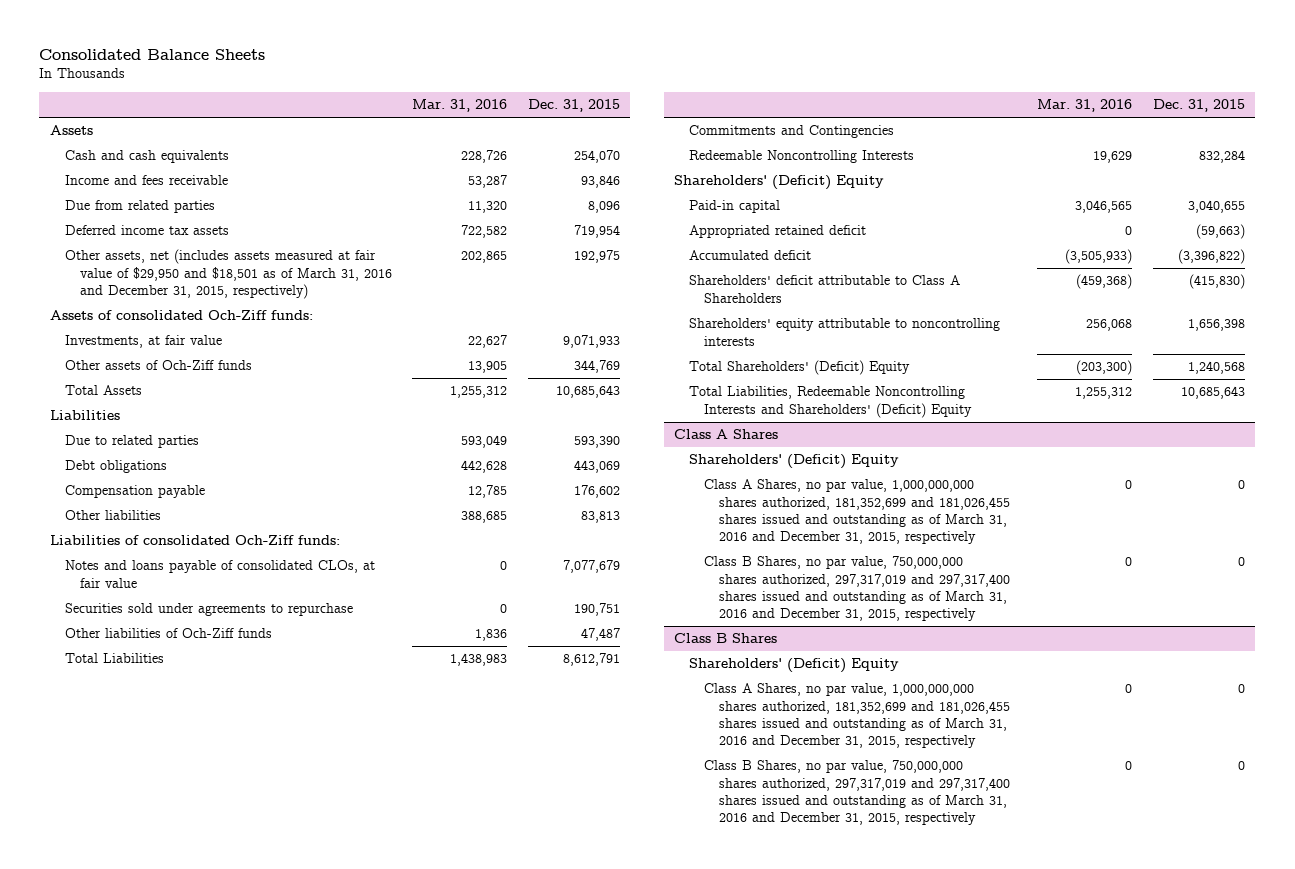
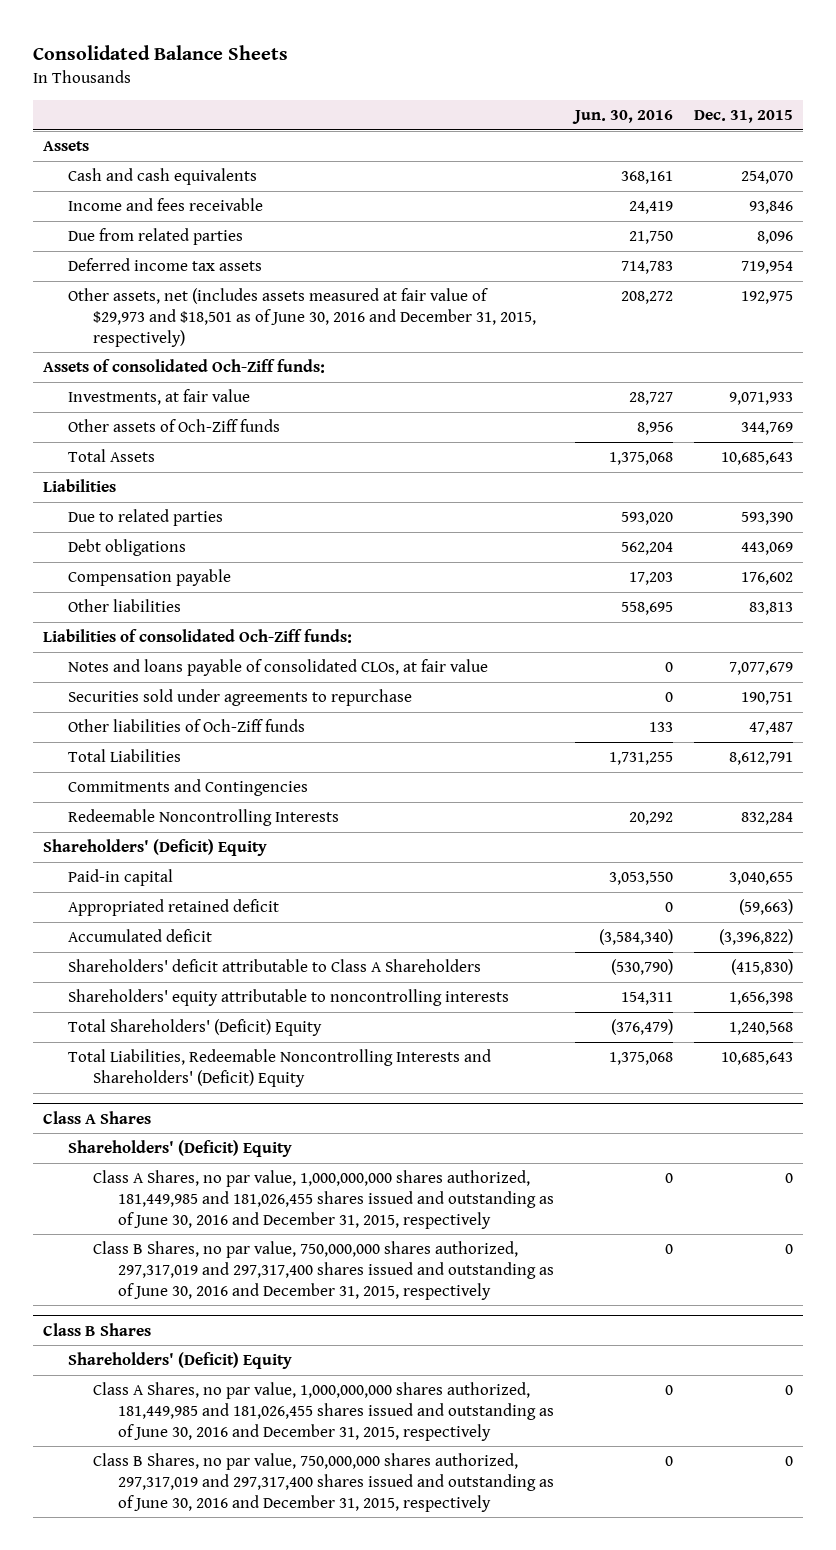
[412,99,508,113] Mar. 31, 2016 -> none
none -> [572,110,674,125] Jun. 30, 2016
[64,249,392,300] Other assets, net (includes assets measured at fair value of $29,950 and $18,501 as of March 31, 2016 and December 31, 2015, respectively) -> [68,288,537,347] Other assets, net (includes assets measured at fair value of $29,973 and $18,501 as of June 30, 2016 and December 31, 2015, respectively)
[704,479,1011,545] Class A Shares, no par value, 1,000,000,000 shares authorized, 181,352,699 and 181,026,455 shares issued and outstanding as of March 31, 2016 and December 31, 2015, respectively -> [93,1170,555,1229] Class A Shares, no par value, 1,000,000,000 shares authorized, 181,449,985 and 181,026,455 shares issued and outstanding as of June 30, 2016 and December 31, 2015, respectively
[704,556,1011,622] Class B Shares, no par value, 750,000,000 shares authorized, 297,317,019 and 297,317,400 shares issued and outstanding as of March 31, 2016 and December 31, 2015, respectively -> [93,1241,555,1300] Class B Shares, no par value, 750,000,000 shares authorized, 297,317,019 and 297,317,400 shares issued and outstanding as of June 30, 2016 and December 31, 2015, respectively
[704,683,1011,749] Class A Shares, no par value, 1,000,000,000 shares authorized, 181,352,699 and 181,026,455 shares issued and outstanding as of March 31, 2016 and December 31, 2015, respectively -> [93,1382,555,1441] Class A Shares, no par value, 1,000,000,000 shares authorized, 181,449,985 and 181,026,455 shares issued and outstanding as of June 30, 2016 and December 31, 2015, respectively
[704,760,1011,826] Class B Shares, no par value, 750,000,000 shares authorized, 297,317,019 and 297,317,400 shares issued and outstanding as of March 31, 2016 and December 31, 2015, respectively -> [93,1453,555,1512] Class B Shares, no par value, 750,000,000 shares authorized, 297,317,019 and 297,317,400 shares issued and outstanding as of June 30, 2016 and December 31, 2015, respectively

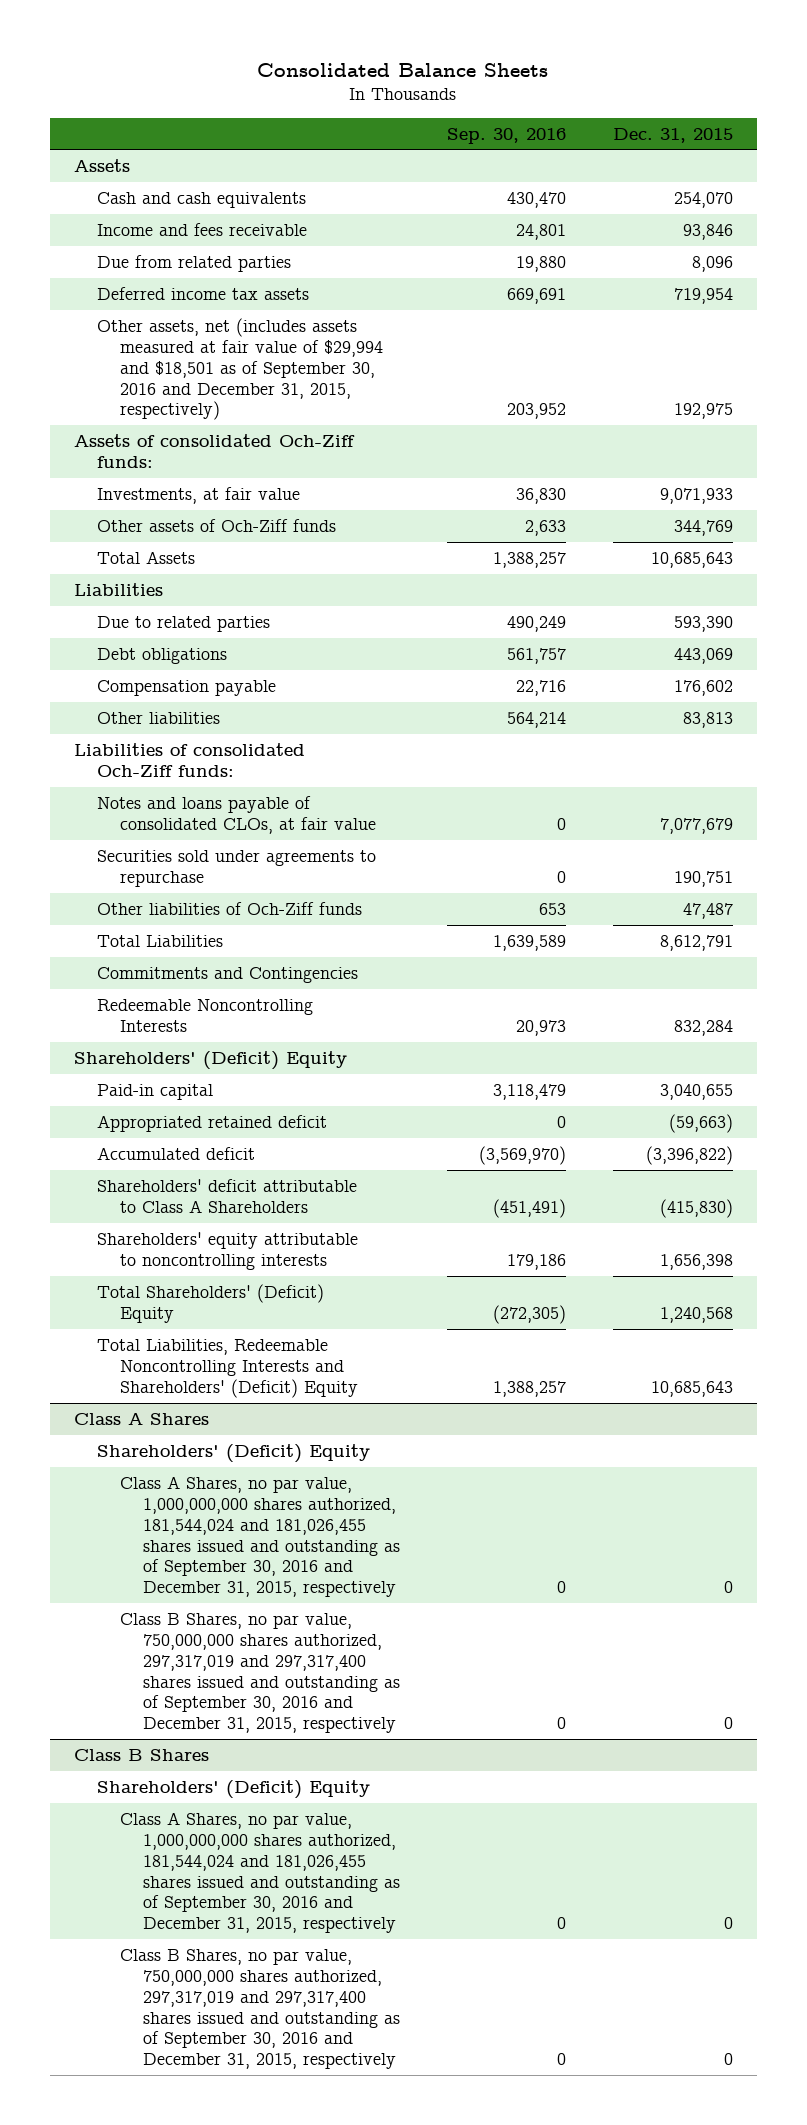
[572,110,674,125] Jun. 30, 2016 -> none
none -> [446,127,566,144] Sep. 30, 2016
[68,288,537,347] Other assets, net (includes assets measured at fair value of $29,973 and $18,501 as of June 30, 2016 and December 31, 2015, respectively) -> [96,317,383,421] Other assets, net (includes assets measured at fair value of $29,994 and $18,501 as of September 30, 2016 and December 31, 2015, respectively)
[93,1170,555,1229] Class A Shares, no par value, 1,000,000,000 shares authorized, 181,449,985 and 181,026,455 shares issued and outstanding as of June 30, 2016 and December 31, 2015, respectively -> [119,1475,400,1598] Class A Shares, no par value, 1,000,000,000 shares authorized, 181,544,024 and 181,026,455 shares issued and outstanding as of September 30, 2016 and December 31, 2015, respectively
[93,1241,555,1300] Class B Shares, no par value, 750,000,000 shares authorized, 297,317,019 and 297,317,400 shares issued and outstanding as of June 30, 2016 and December 31, 2015, respectively -> [119,1612,400,1734] Class B Shares, no par value, 750,000,000 shares authorized, 297,317,019 and 297,317,400 shares issued and outstanding as of September 30, 2016 and December 31, 2015, respectively
[93,1382,555,1441] Class A Shares, no par value, 1,000,000,000 shares authorized, 181,449,985 and 181,026,455 shares issued and outstanding as of June 30, 2016 and December 31, 2015, respectively -> [119,1811,400,1934] Class A Shares, no par value, 1,000,000,000 shares authorized, 181,544,024 and 181,026,455 shares issued and outstanding as of September 30, 2016 and December 31, 2015, respectively
[93,1453,555,1512] Class B Shares, no par value, 750,000,000 shares authorized, 297,317,019 and 297,317,400 shares issued and outstanding as of June 30, 2016 and December 31, 2015, respectively -> [119,1948,400,2070] Class B Shares, no par value, 750,000,000 shares authorized, 297,317,019 and 297,317,400 shares issued and outstanding as of September 30, 2016 and December 31, 2015, respectively

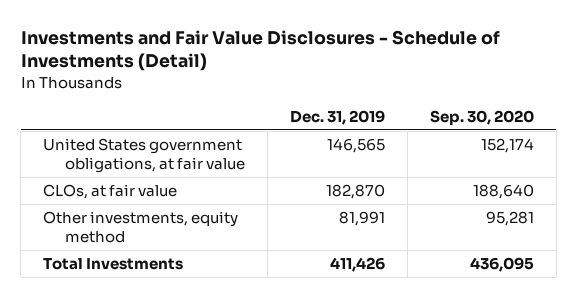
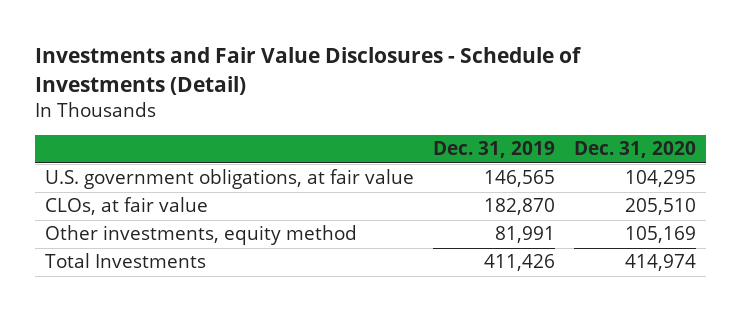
[429,109,534,125] Sep. 30, 2020 -> none
none -> [573,141,696,159] Dec. 31, 2020
[42,137,246,174] United States government obligations, at fair value -> [44,169,414,190] U.S. government obligations, at fair value

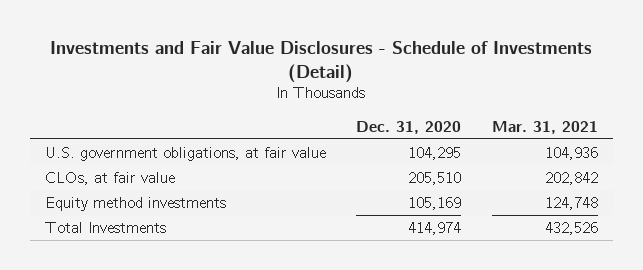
[432,141,555,159] Dec. 31, 2019 -> none
none -> [491,120,598,134] Mar. 31, 2021
[44,225,357,246] Other investments, equity method -> [44,196,226,211] Equity method investments

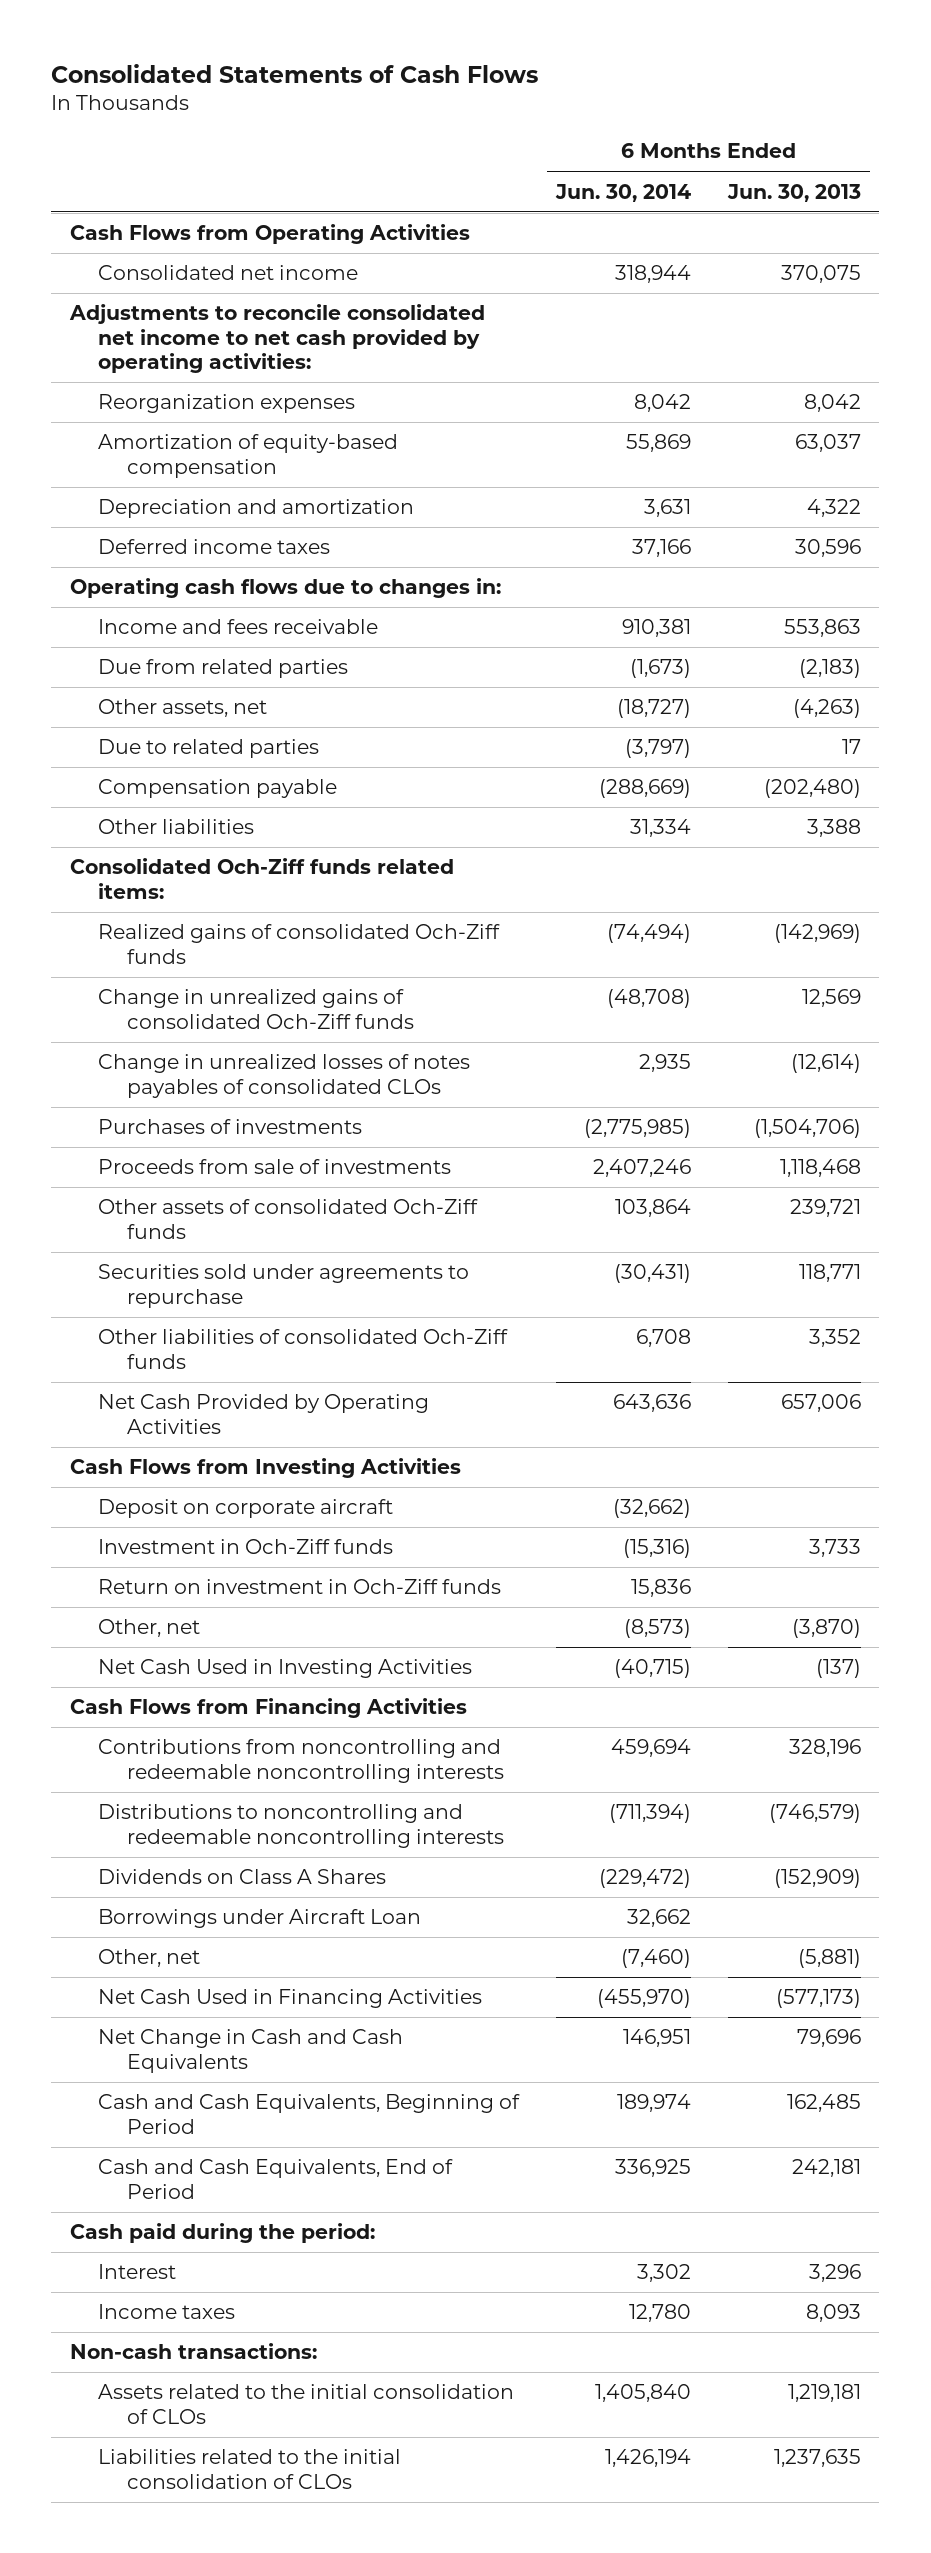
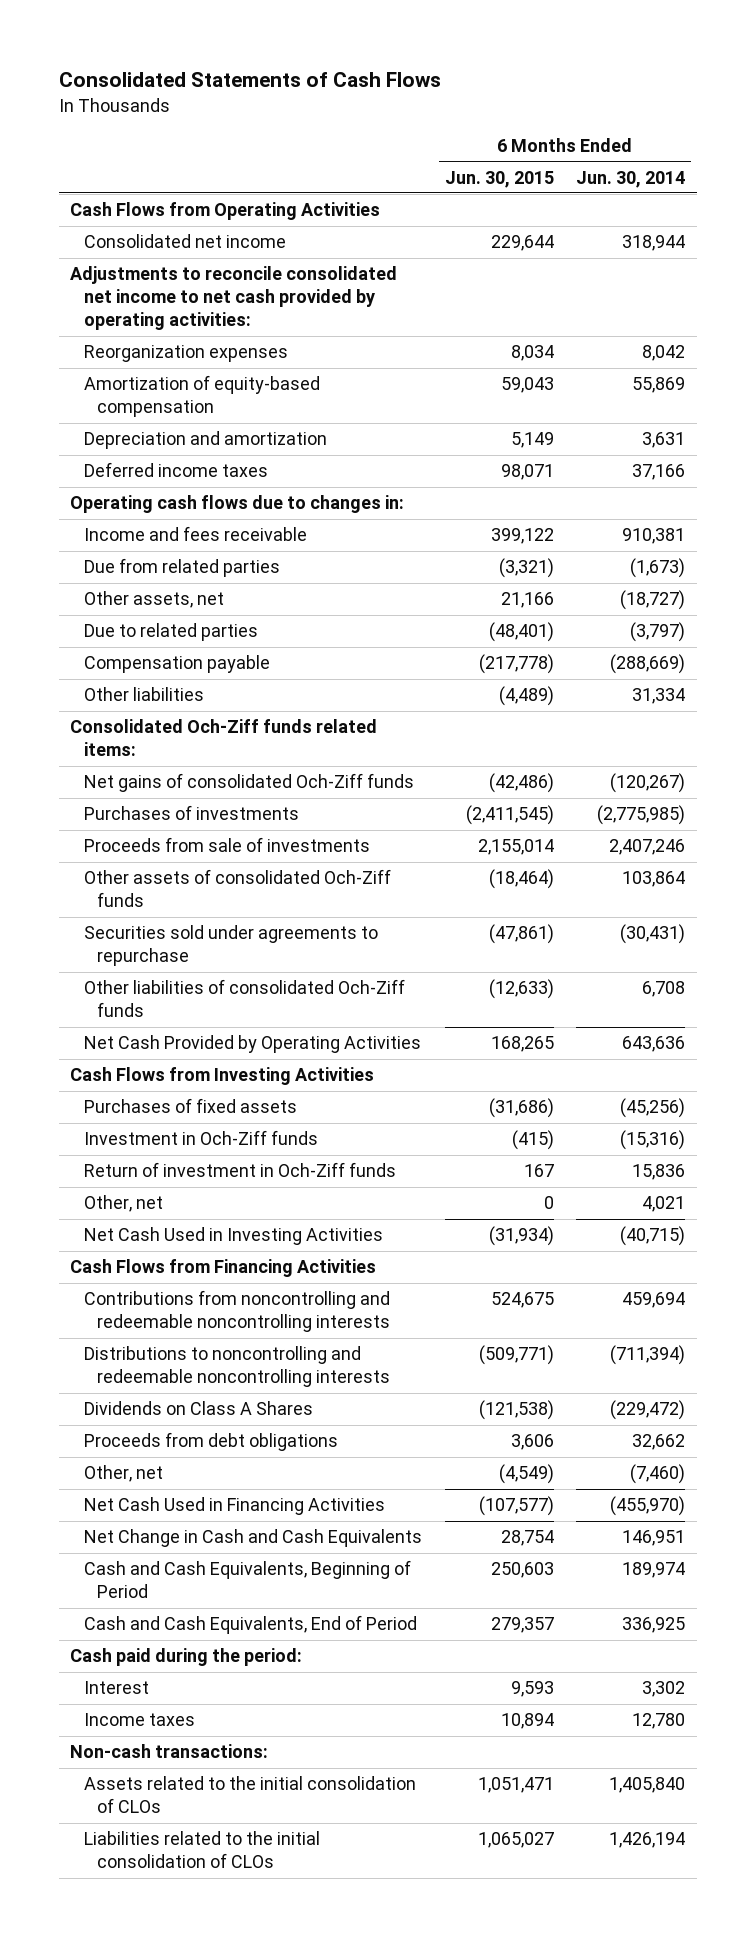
[727,183,862,202] Jun. 30, 2013 -> none
none -> [444,170,554,188] Jun. 30, 2015
[98,989,415,1029] Change in unrealized gains of consolidated Och-Ziff funds -> none
[98,1054,471,1098] Change in unrealized losses of notes payables of consolidated CLOs -> none
[98,924,501,964] Realized gains of consolidated Och-Ziff funds -> [83,773,414,793] Net gains of consolidated Och-Ziff funds
[607,924,692,944] (74,494) -> [610,773,686,794] (120,267)
[98,1499,394,1519] Deposit on corporate aircraft -> none
none -> [83,1098,297,1114] Purchases of fixed assets
[98,1579,502,1595] Return on investment in Och-Ziff funds -> [83,1162,396,1178] Return of investment in Och-Ziff funds
[624,1619,692,1639] (8,573) -> [642,1196,686,1213] 4,021
[98,1909,422,1929] Borrowings under Aircraft Loan -> [83,1432,338,1452] Proceeds from debt obligations

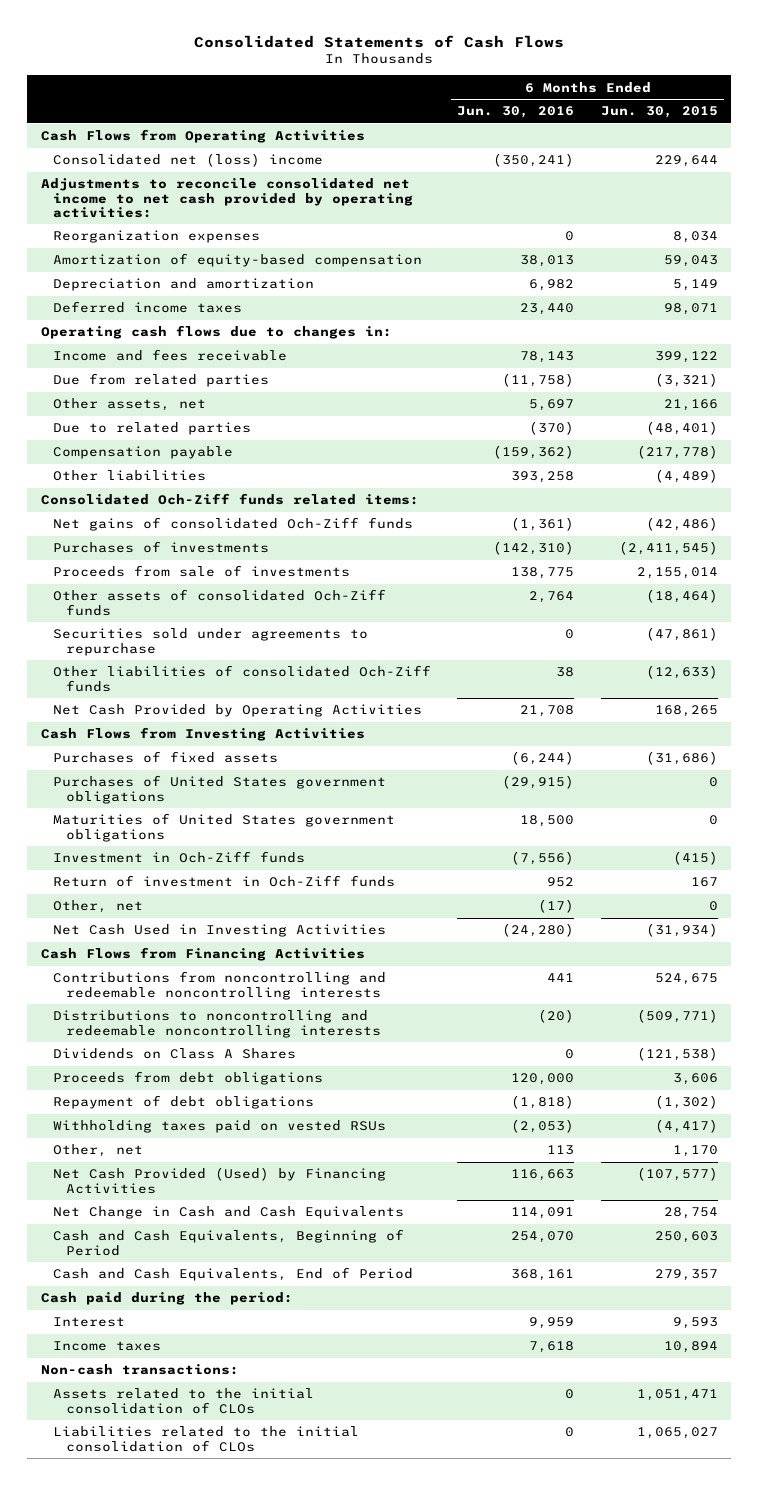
[576,170,686,188] Jun. 30, 2014 -> none
none -> [457,106,575,119] Jun. 30, 2016
[83,234,286,249] Consolidated net income -> [53,153,324,168] Consolidated net (loss) income
none -> [53,775,387,804] Purchases of United States government obligations
none -> [53,813,396,842] Maturities of United States government obligations
none -> [53,1095,315,1110] Repayment of debt obligations
none -> [53,1120,387,1134] Withholding taxes paid on vested RSUs
[498,1464,554,1485] (4,549) -> [672,1145,718,1158] 1,170
[83,1497,385,1516] Net Cash Used in Financing Activities -> [53,1167,387,1194] Net Cash Provided (Used) by Financing Activities

